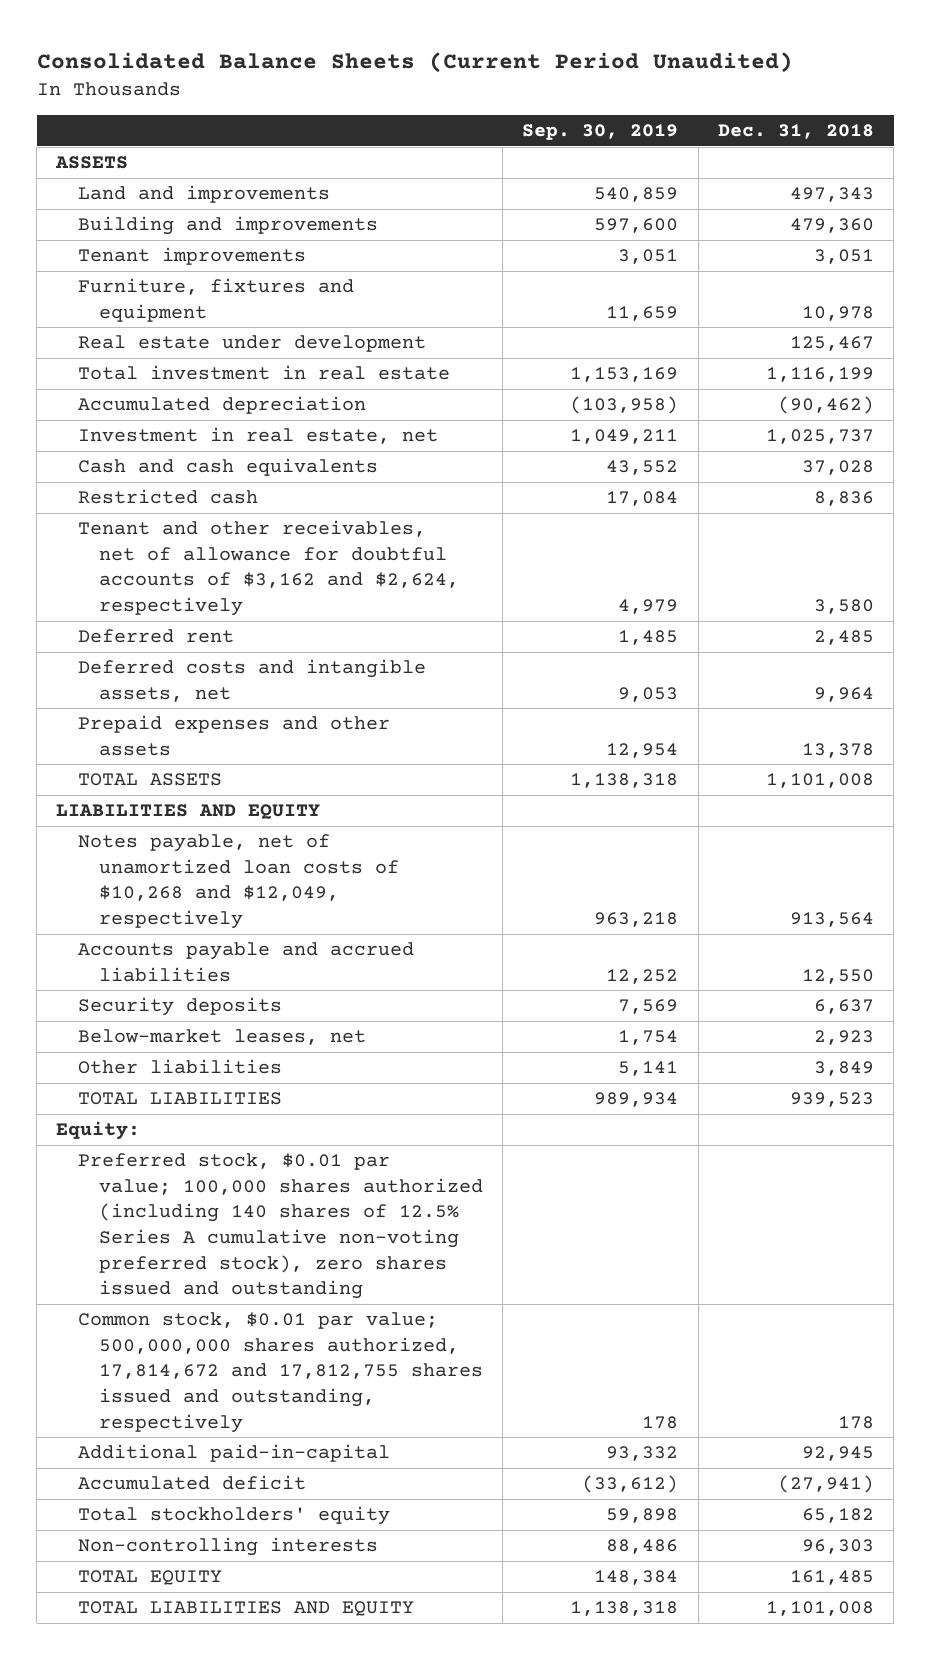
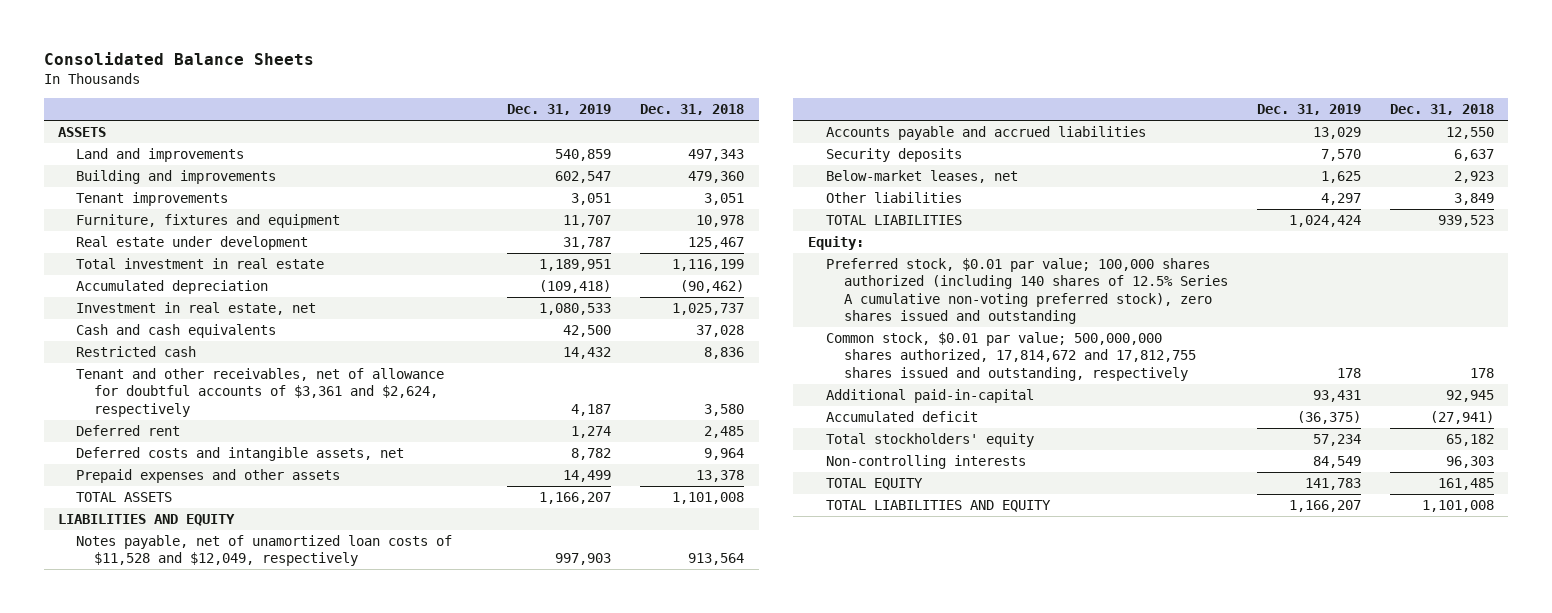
[36,51,793,73] Consolidated Balance Sheets (Current Period Unaudited) -> [43,52,314,66] Consolidated Balance Sheets
[522,124,679,141] Sep. 30, 2019 -> none
none -> [507,104,612,116] Dec. 31, 2019
[77,520,460,617] Tenant and other receivables, net of allowance for doubtful accounts of $3,162 and $2,624, respectively -> [76,368,445,417] Tenant and other receivables, net of allowance for doubtful accounts of $3,361 and $2,624, respectively
[77,834,400,930] Notes payable, net of unamortized loan costs of $10,268 and $12,049, respectively -> [76,535,453,567] Notes payable, net of unamortized loan costs of $11,528 and $12,049, respectively

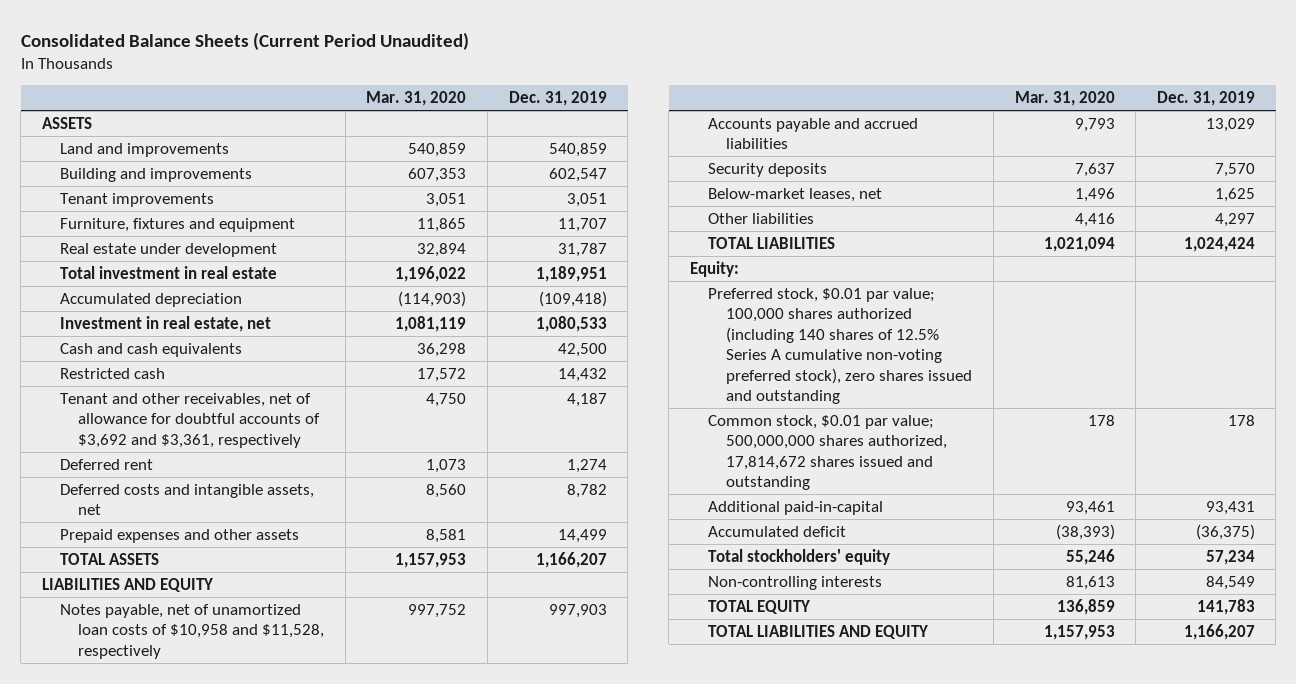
[43,52,314,66] Consolidated Balance Sheets -> [20,31,469,50] Consolidated Balance Sheets (Current Period Unaudited)
[640,104,745,116] Dec. 31, 2018 -> none
none -> [366,91,467,107] Mar. 31, 2020
[76,368,445,417] Tenant and other receivables, net of allowance for doubtful accounts of $3,361 and $2,624, respectively -> [60,392,321,448] Tenant and other receivables, net of allowance for doubtful accounts of $3,692 and $3,361, respectively
[76,535,453,567] Notes payable, net of unamortized loan costs of $11,528 and $12,049, respectively -> [60,603,325,659] Notes payable, net of unamortized loan costs of $10,958 and $11,528, respectively
[825,332,1196,381] Common stock, $0.01 par value; 500,000,000 shares authorized, 17,814,672 and 17,812,755 shares issued and outstanding, respectively -> [708,414,948,491] Common stock, $0.01 par value; 500,000,000 shares authorized, 17,814,672 shares issued and outstanding

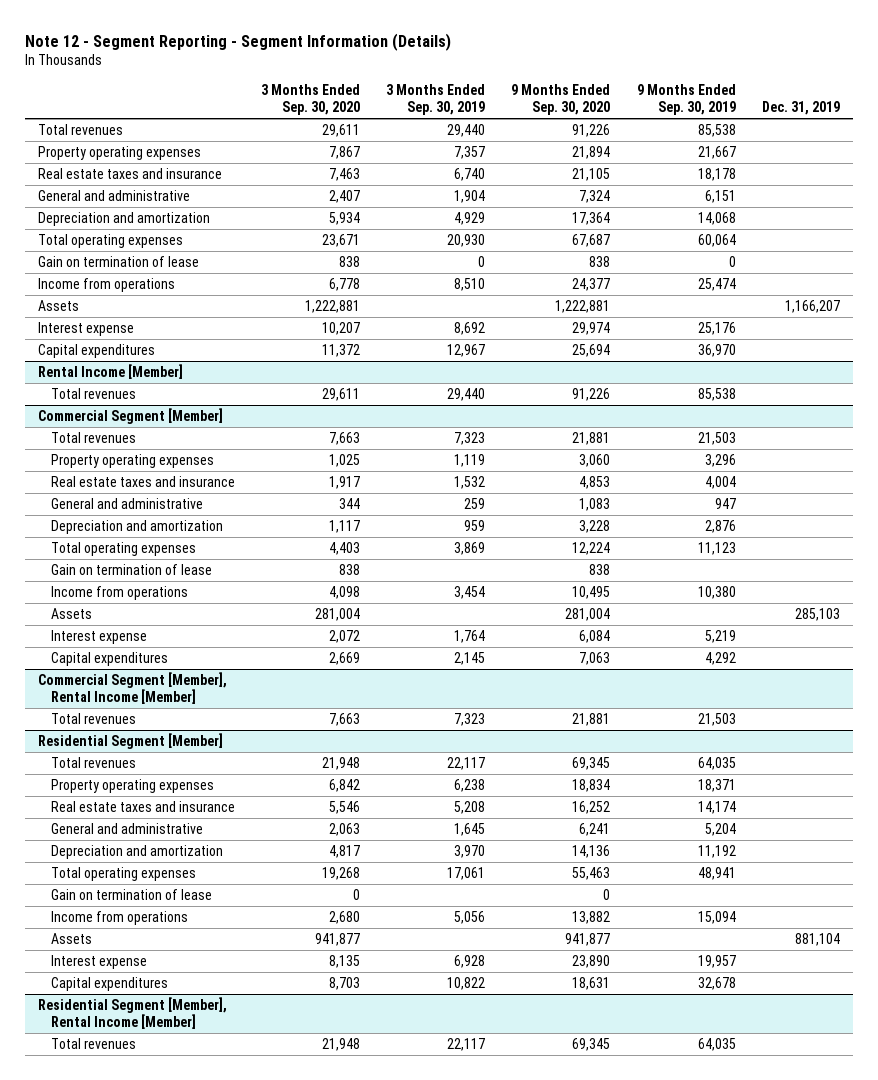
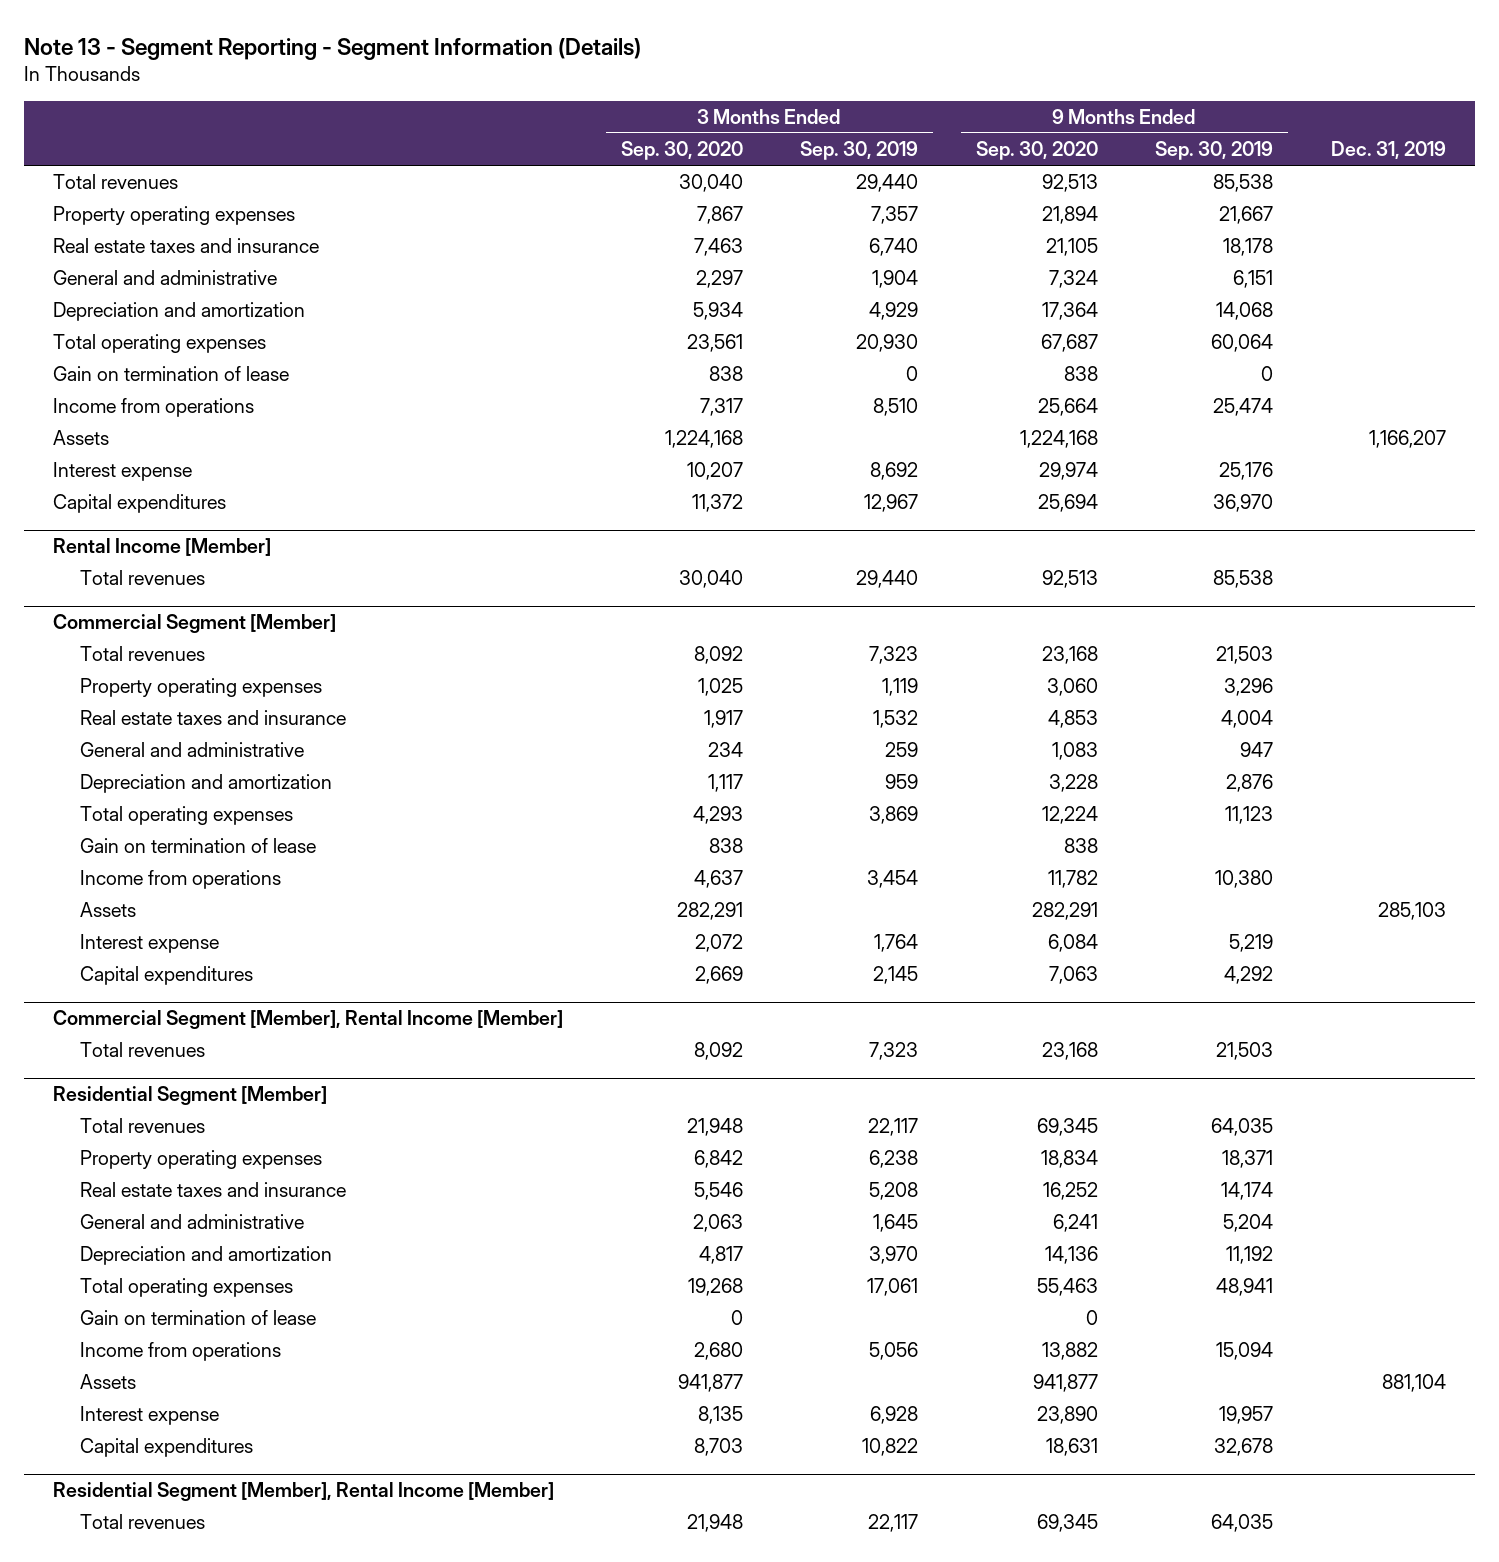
[25,32,452,51] Note 12 - Segment Reporting - Segment Information (Details) -> [24,37,642,60] Note 13 - Segment Reporting - Segment Information (Details)
[321,123,360,137] 29,611 -> [678,174,743,193] 30,040
[572,123,611,137] 91,226 -> [1041,174,1098,193] 92,513
[328,189,360,203] 2,407 -> [695,270,743,289] 2,297
[321,233,360,247] 23,671 -> [686,334,743,353] 23,561
[328,277,360,291] 6,778 -> [699,398,743,417] 7,317
[572,277,611,291] 24,377 -> [1037,398,1098,417] 25,664
[304,299,360,313] 1,222,881 -> [664,430,743,449] 1,224,168
[555,299,611,313] 1,222,881 -> [1019,430,1098,449] 1,224,168
[321,387,360,401] 29,611 -> [678,570,743,589] 30,040
[572,387,611,401] 91,226 -> [1041,570,1098,589] 92,513
[328,431,360,445] 7,663 -> [693,646,743,665] 8,092
[572,431,611,445] 21,881 -> [1041,646,1098,665] 23,168
[338,497,360,509] 344 -> [707,742,743,758] 234
[328,541,360,555] 4,403 -> [692,806,743,825] 4,293
[328,585,360,599] 4,098 -> [693,870,743,889] 4,637
[572,585,611,599] 10,495 -> [1047,870,1098,889] 11,782
[314,607,360,621] 281,004 -> [676,902,743,921] 282,291
[565,607,611,621] 281,004 -> [1031,902,1098,921] 282,291
[328,712,360,726] 7,663 -> [693,1042,743,1061] 8,092
[572,712,611,726] 21,881 -> [1041,1042,1098,1061] 23,168

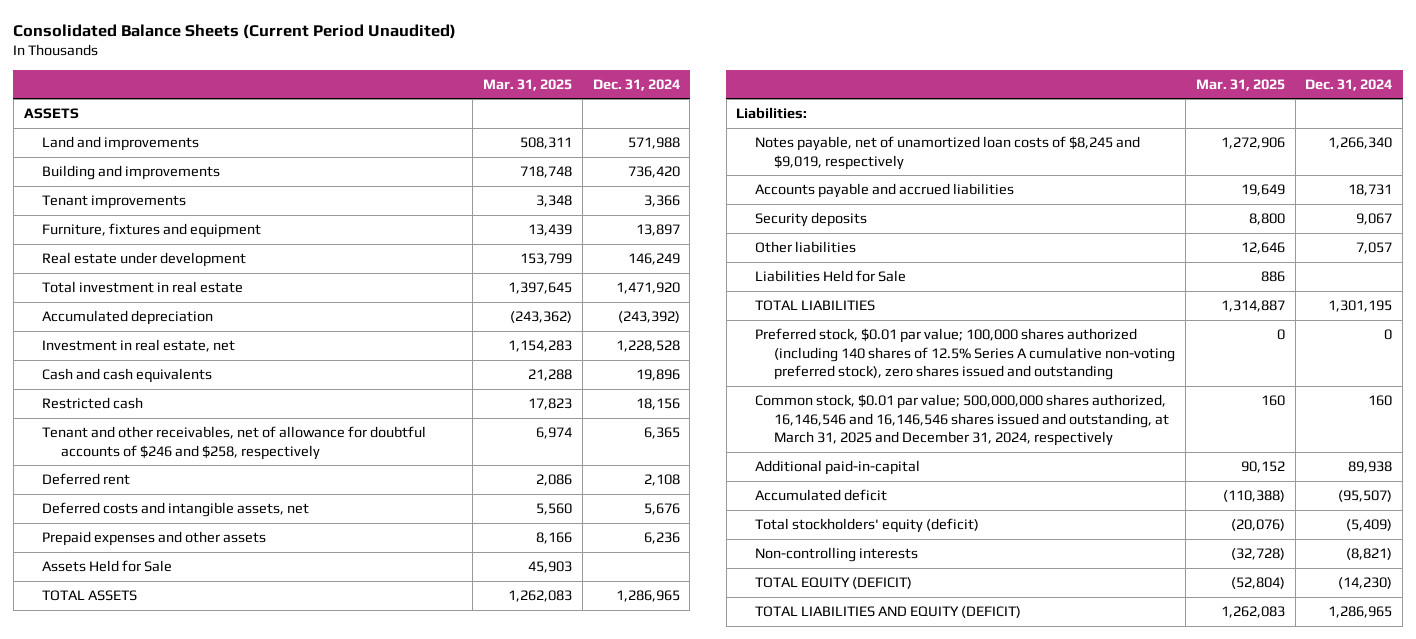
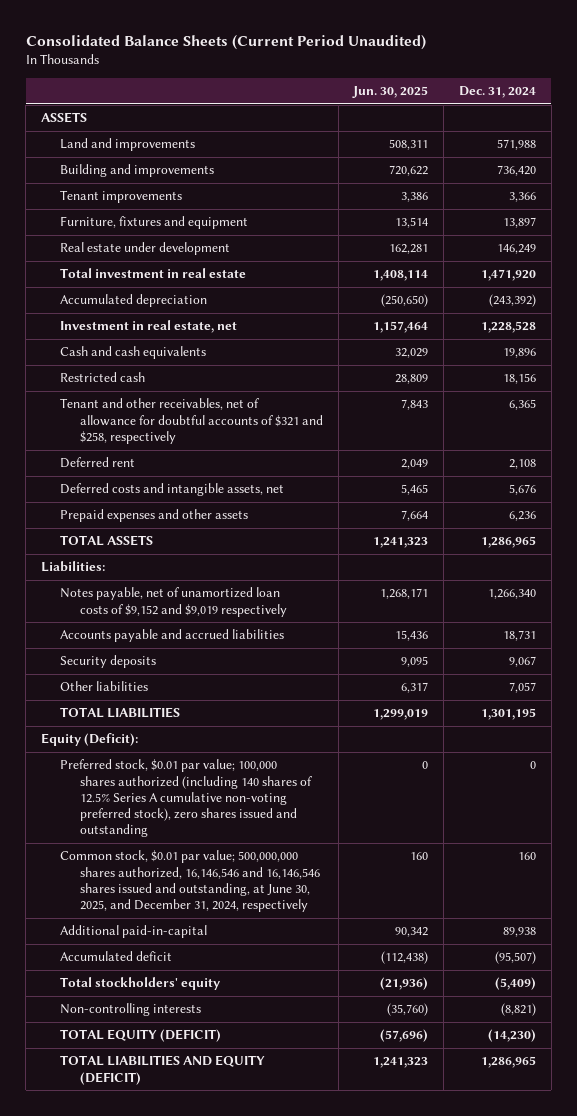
[482,78,572,91] Mar. 31, 2025 -> none
none -> [352,86,429,99] Jun. 30, 2025
[42,426,427,460] Tenant and other receivables, net of allowance for doubtful accounts of $246 and $258, respectively -> [60,398,323,444] Tenant and other receivables, net of allowance for doubtful accounts of $321 and $258, respectively
[42,560,173,573] Assets Held for Sale -> none
[755,136,1141,170] Notes payable, net of unamortized loan costs of $8,245 and $9,019, respectively -> [60,587,287,617] Notes payable, net of unamortized loan costs of $9,152 and $9,019 respectively
[755,270,907,283] Liabilities Held for Sale -> none
none -> [41,733,139,747] Equity (Deficit):
[755,394,1169,447] Common stock, $0.01 par value; 500,000,000 shares authorized, 16,146,546 and 16,146,546 shares issued and outstanding, at March 31, 2025 and December 31, 2024, respectively -> [60,850,320,913] Common stock, $0.01 par value; 500,000,000 shares authorized, 16,146,546 and 16,146,546 shares issued and outstanding, at June 30, 2025, and December 31, 2024, respectively
[755,518,980,534] Total stockholders' equity (deficit) -> [60,977,221,991] Total stockholders' equity

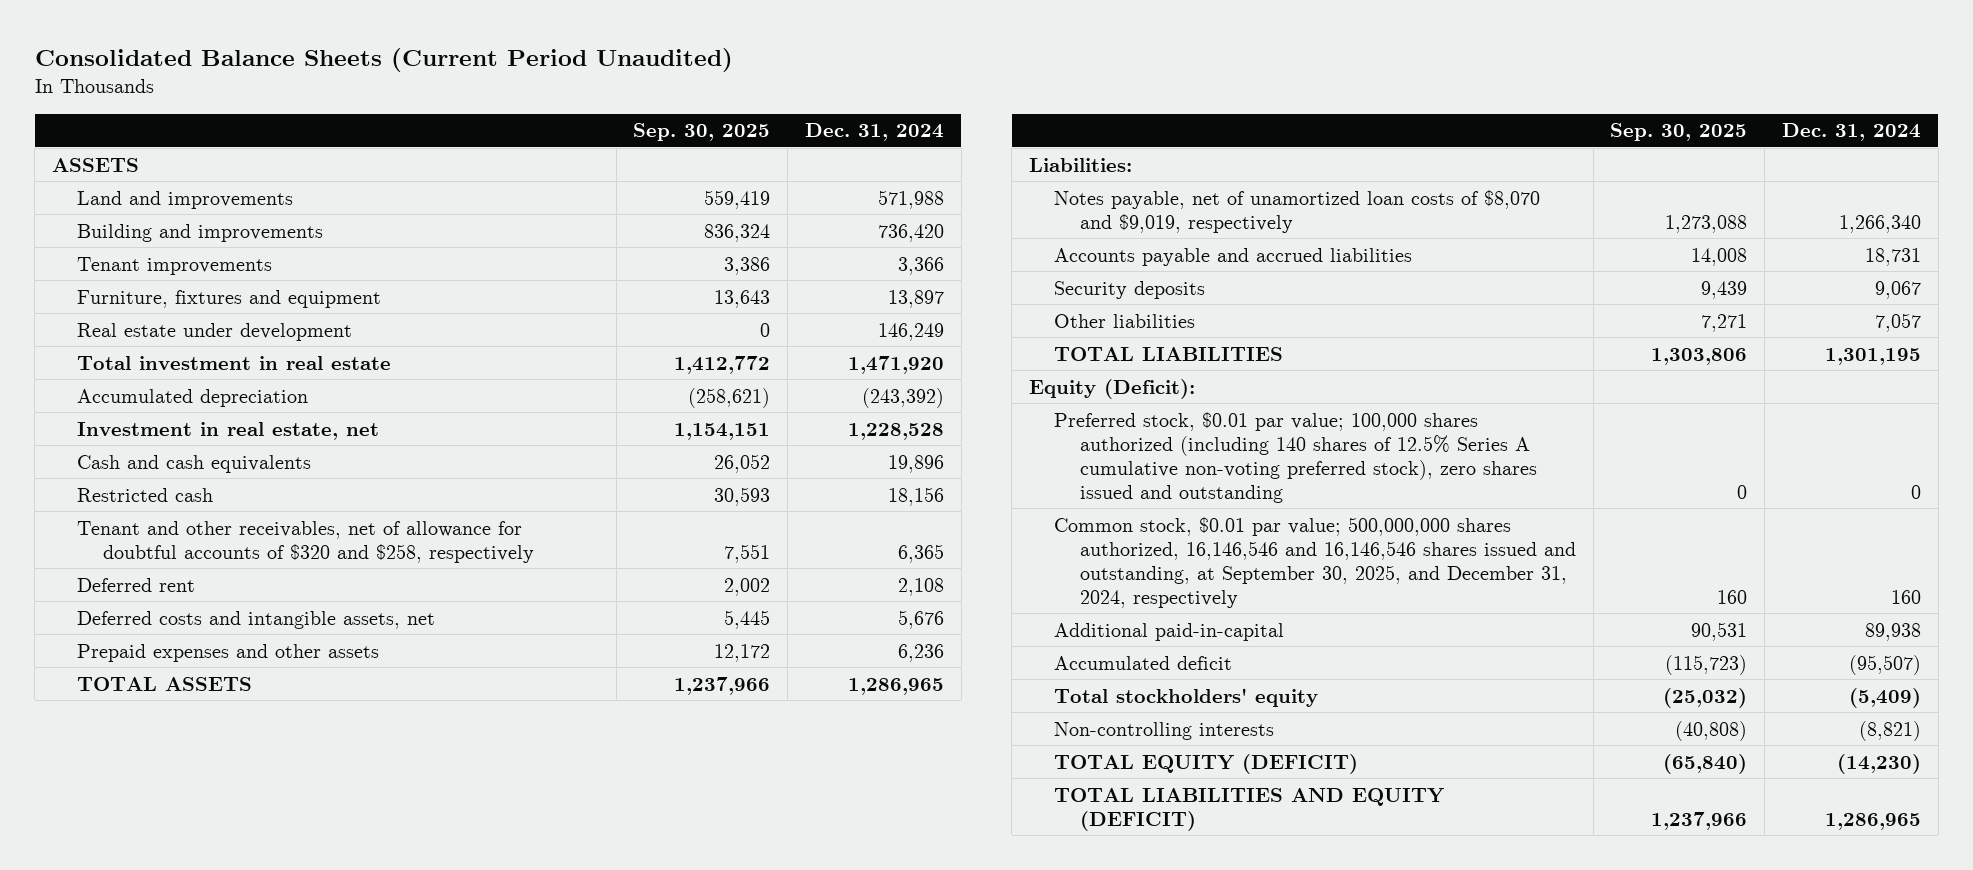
[352,86,429,99] Jun. 30, 2025 -> none
none -> [633,123,771,142] Sep. 30, 2025
[60,398,323,444] Tenant and other receivables, net of allowance for doubtful accounts of $321 and $258, respectively -> [77,520,535,563] Tenant and other receivables, net of allowance for doubtful accounts of $320 and $258, respectively
[60,587,287,617] Notes payable, net of unamortized loan costs of $9,152 and $9,019 respectively -> [1054,189,1541,233] Notes payable, net of unamortized loan costs of $8,070 and $9,019, respectively
[60,850,320,913] Common stock, $0.01 par value; 500,000,000 shares authorized, 16,146,546 and 16,146,546 shares issued and outstanding, at June 30, 2025, and December 31, 2024, respectively -> [1054,516,1577,608] Common stock, $0.01 par value; 500,000,000 shares authorized, 16,146,546 and 16,146,546 shares issued and outstanding, at September 30, 2025, and December 31, 2024, respectively

